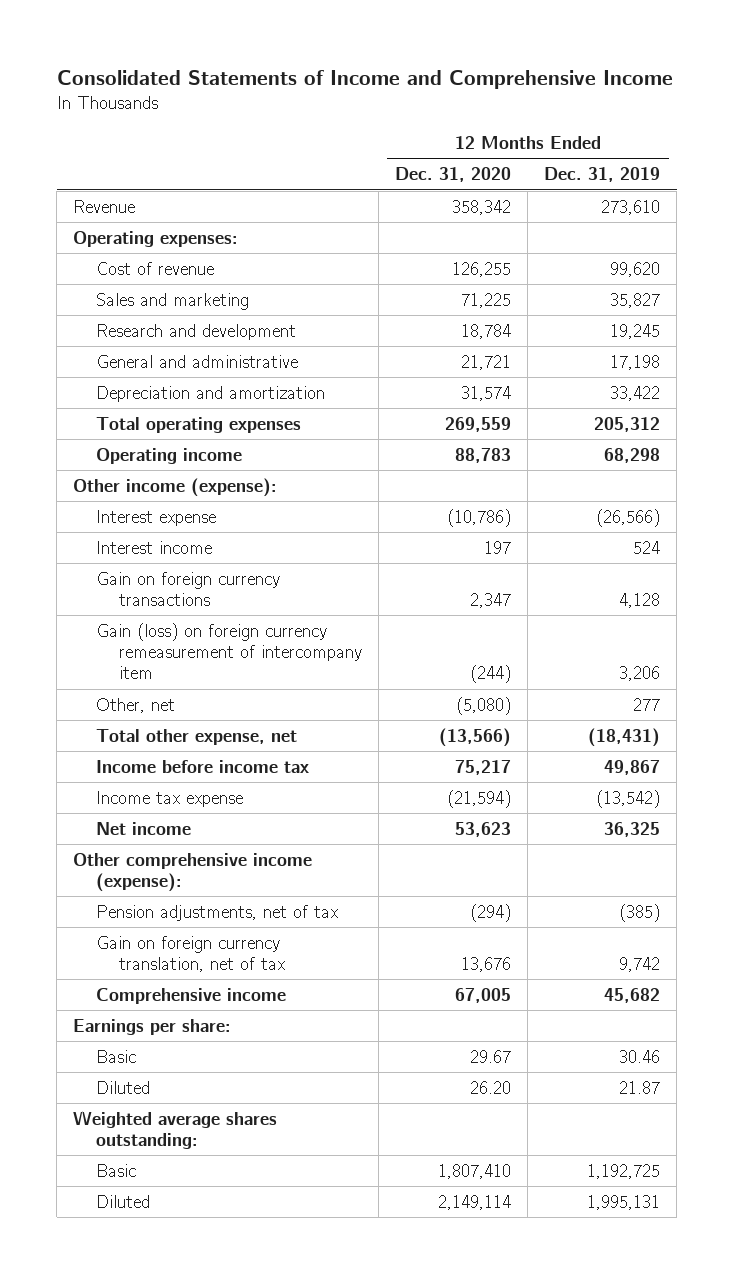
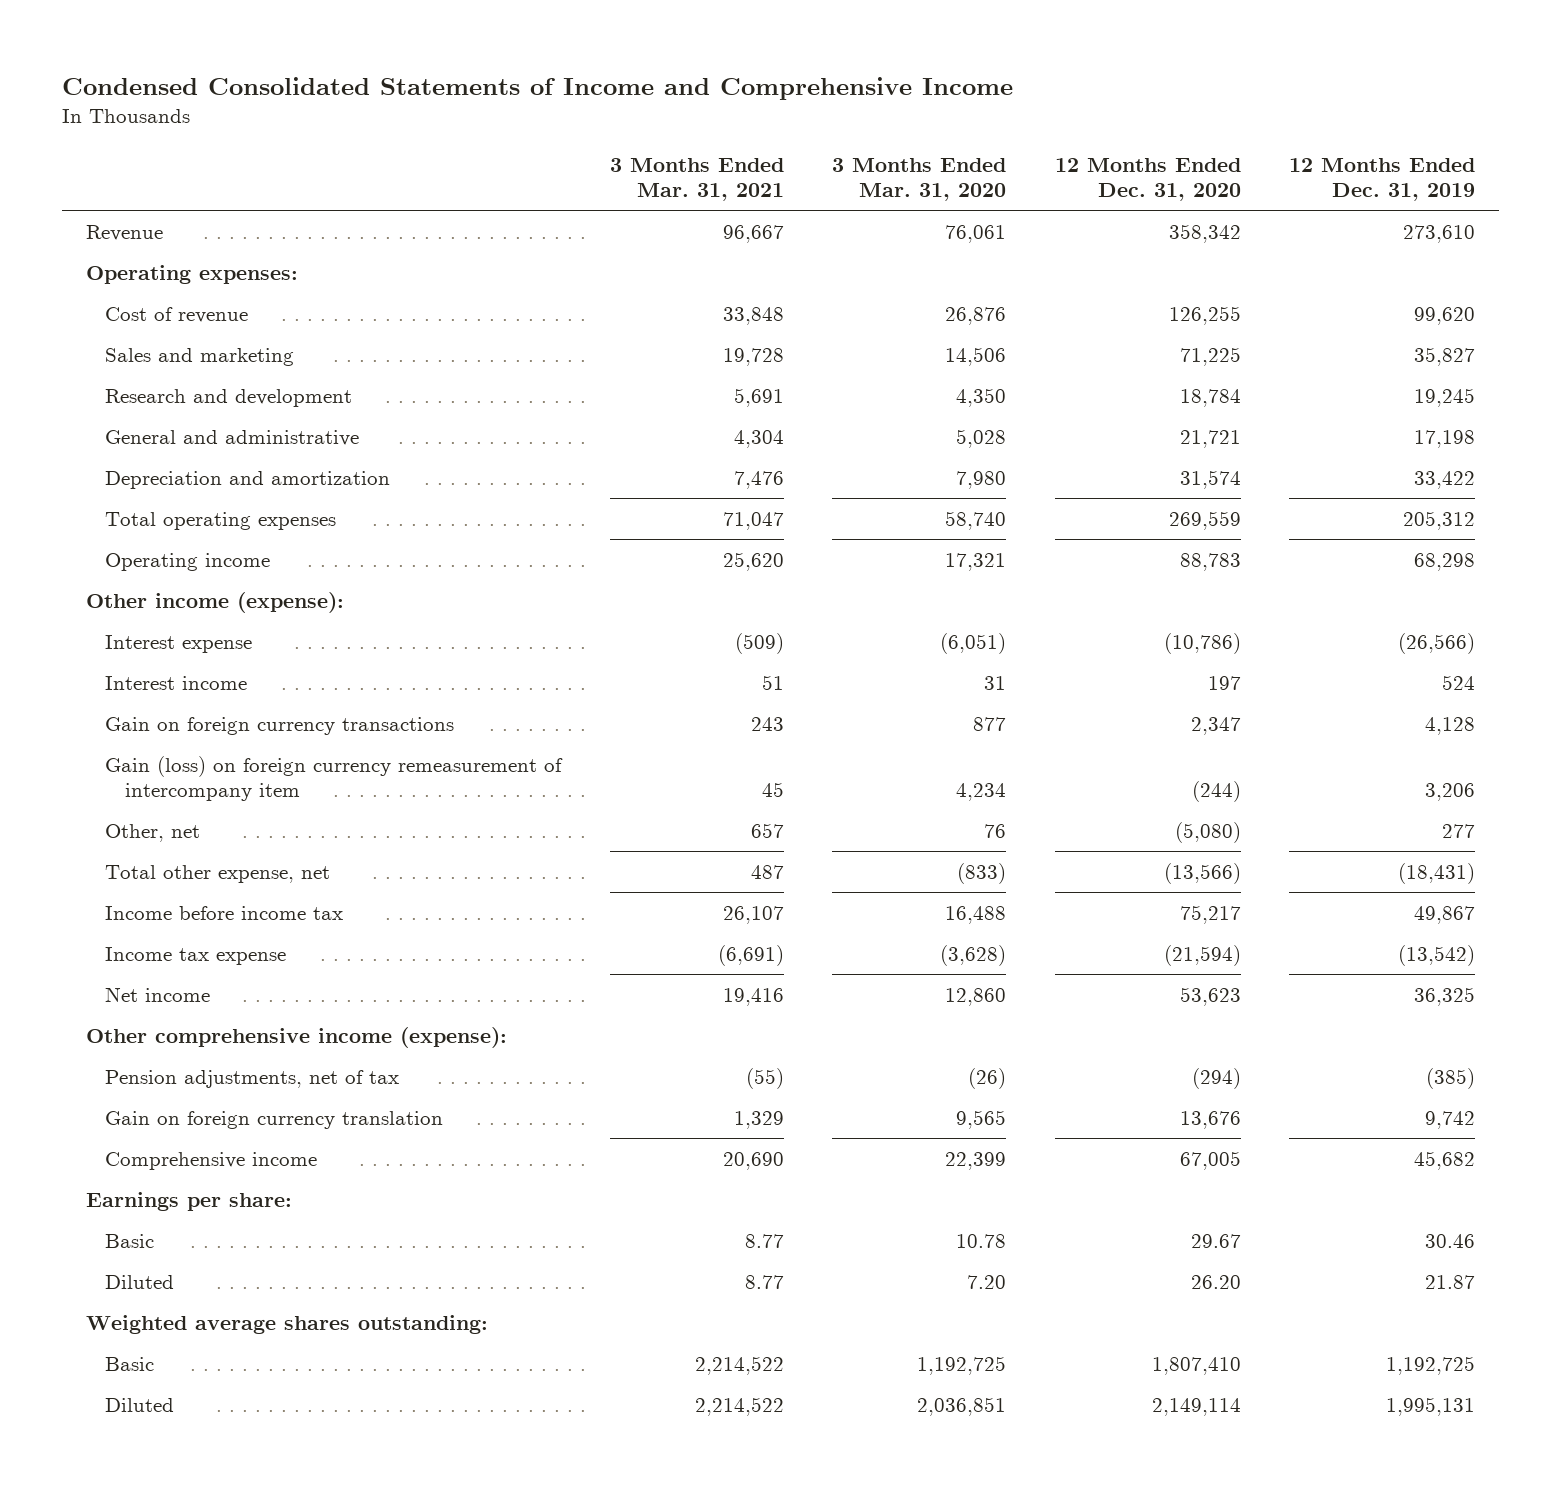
[56,69,673,89] Consolidated Statements of Income and Comprehensive Income -> [61,76,1013,100] Condensed Consolidated Statements of Income and Comprehensive Income
none -> [609,158,784,202] 3 Months Ended Mar. 31, 2021
none -> [832,158,1007,202] 3 Months Ended Mar. 31, 2020
[96,935,286,973] Gain on foreign currency translation, net of tax -> [105,1110,444,1129] Gain on foreign currency translation

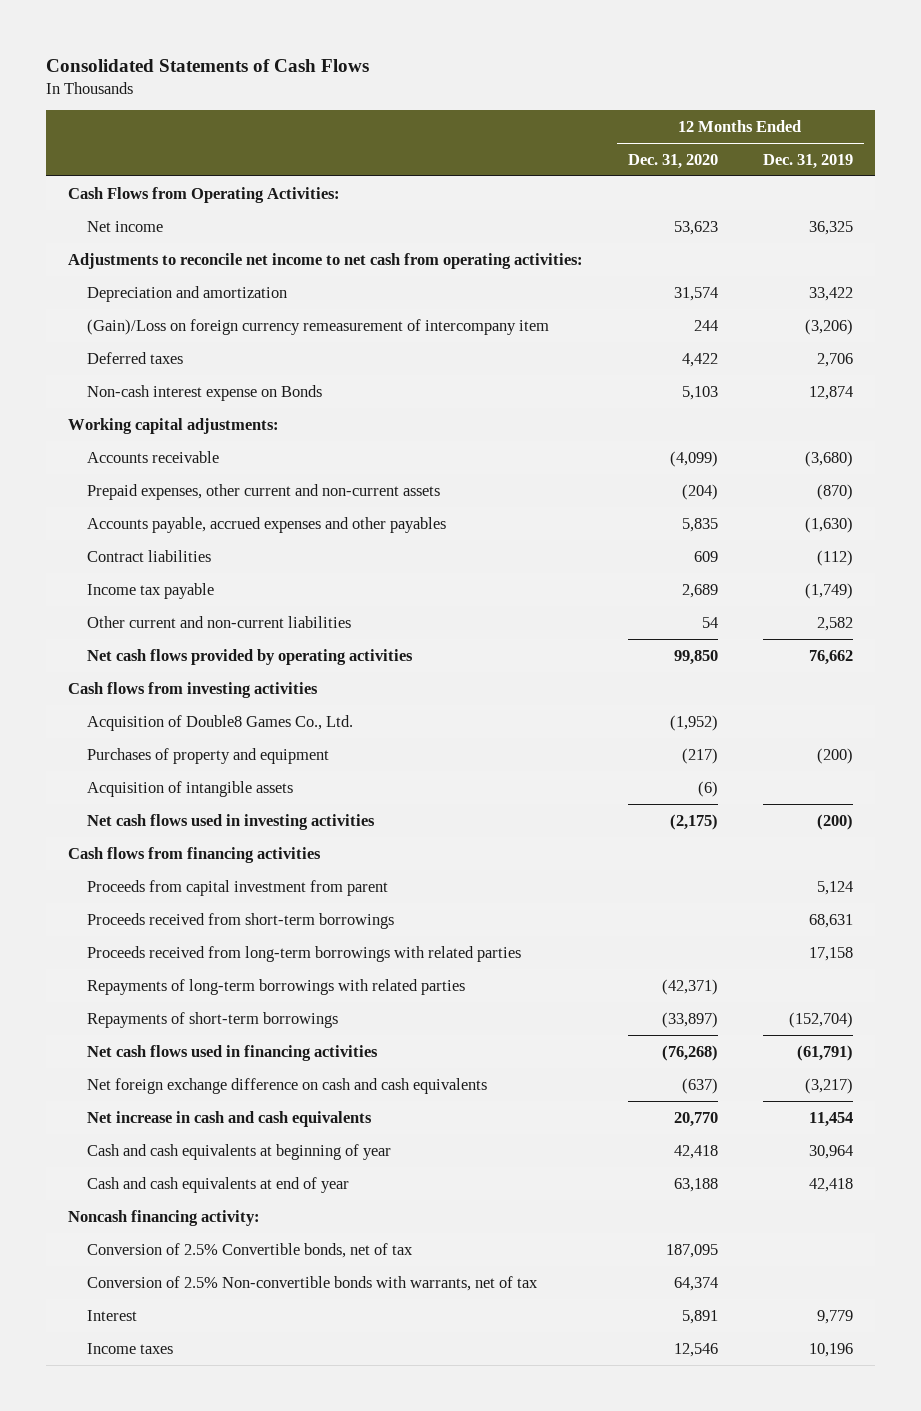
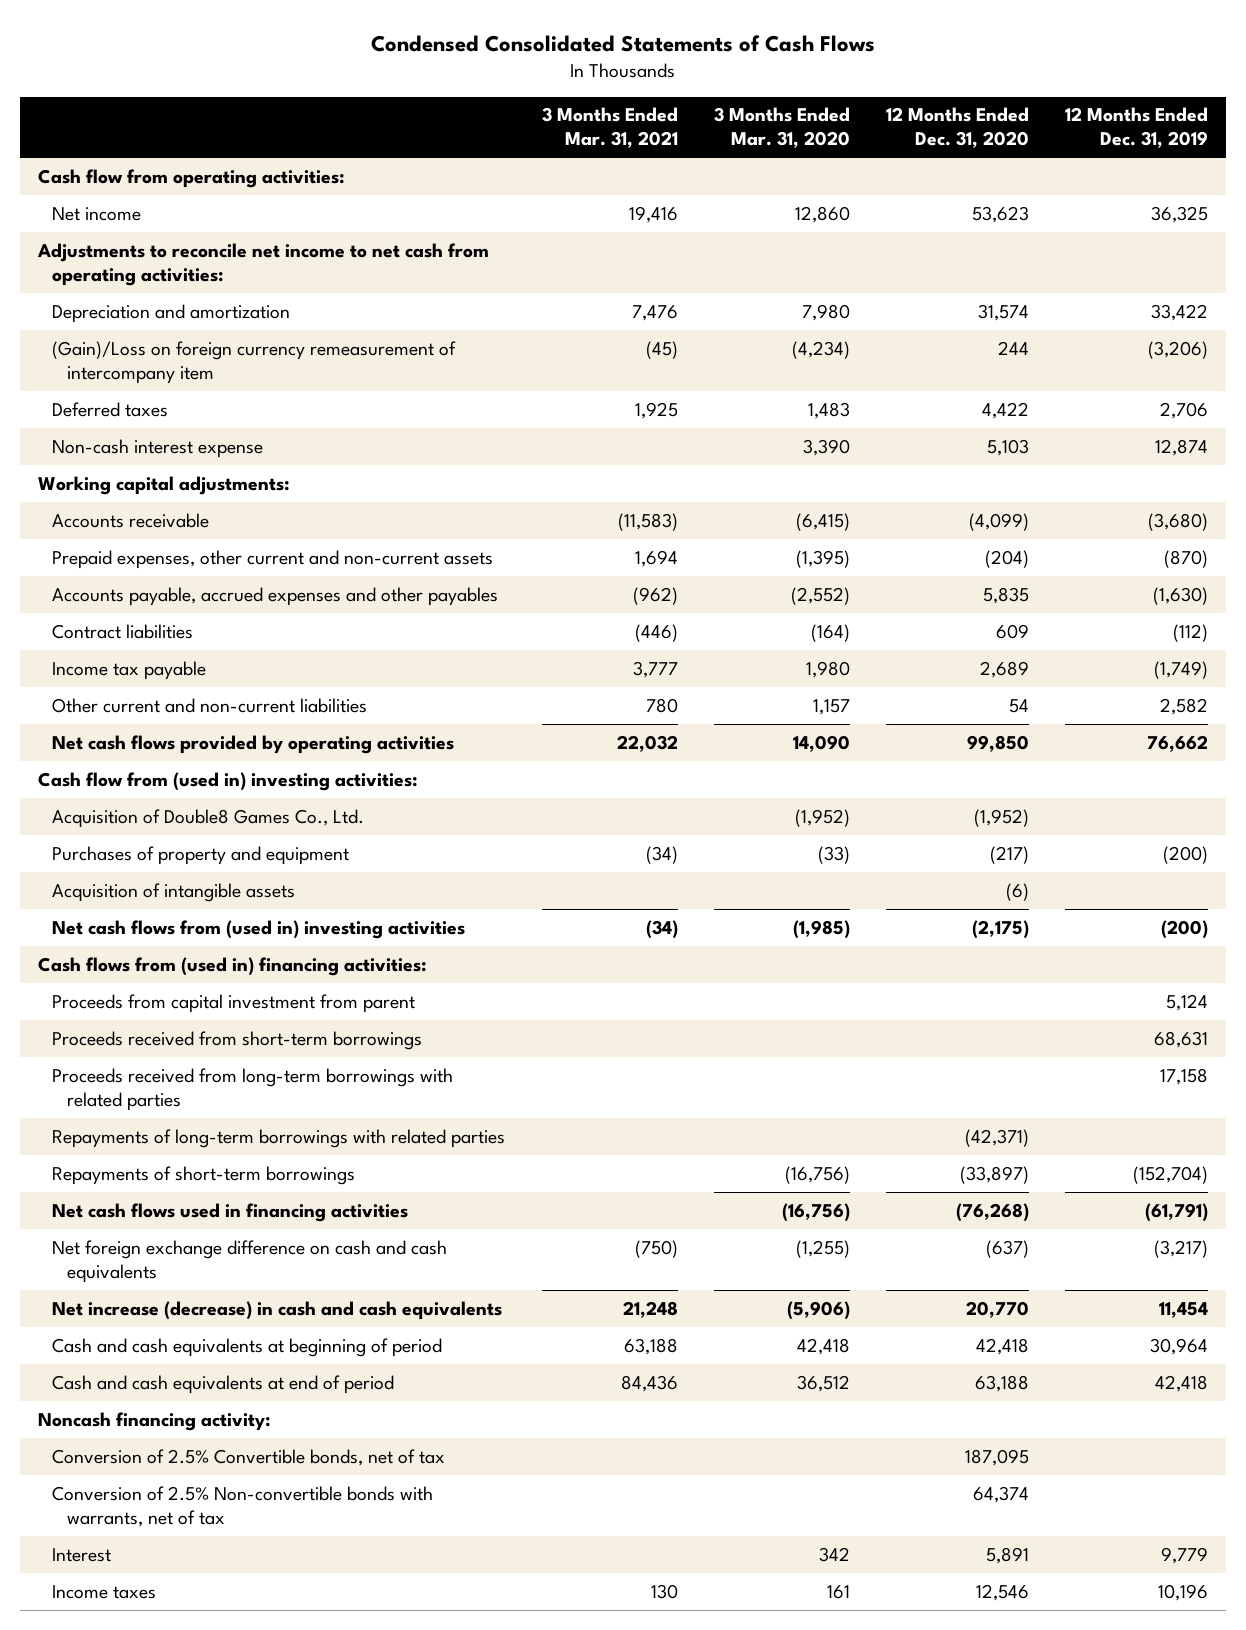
[45,58,369,72] Consolidated Statements of Cash Flows -> [371,34,876,52] Condensed Consolidated Statements of Cash Flows
none -> [541,107,678,149] 3 Months Ended Mar. 31, 2021
none -> [713,107,850,149] 3 Months Ended Mar. 31, 2020
[68,186,341,203] Cash Flows from Operating Activities: -> [38,168,346,188] Cash flow from operating activities:
[86,384,322,401] Non-cash interest expense on Bonds -> [52,438,264,458] Non-cash interest expense
[68,681,319,698] Cash flows from investing activities -> [38,771,419,791] Cash flow from (used in) investing activities:
[86,813,375,830] Net cash flows used in investing activities -> [52,919,466,939] Net cash flows from (used in) investing activities
[68,846,322,863] Cash flows from financing activities -> [38,956,428,976] Cash flows from (used in) financing activities:
[86,1110,372,1127] Net increase in cash and cash equivalents -> [52,1300,503,1320] Net increase (decrease) in cash and cash equivalents
[86,1143,391,1160] Cash and cash equivalents at beginning of year -> [52,1337,443,1357] Cash and cash equivalents at beginning of period
[86,1176,349,1193] Cash and cash equivalents at end of year -> [52,1374,395,1394] Cash and cash equivalents at end of period

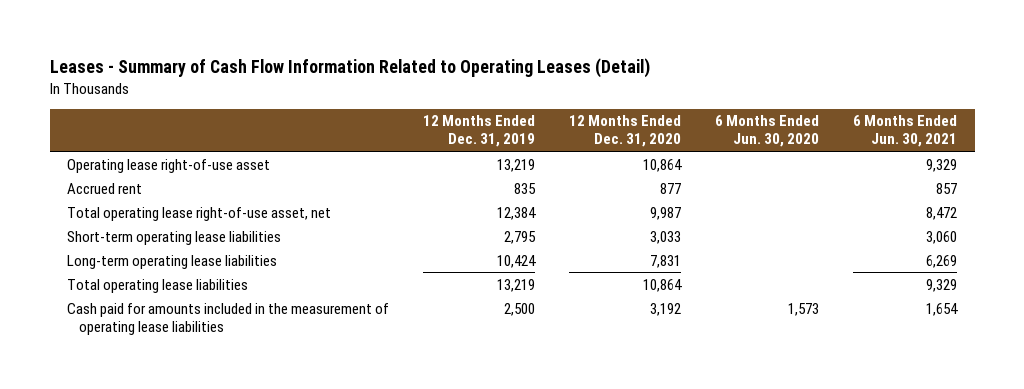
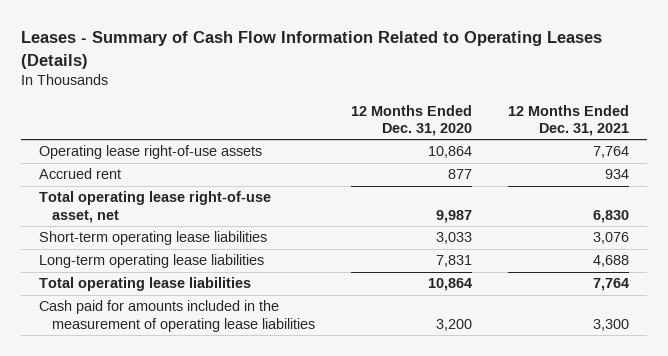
[49,58,650,79] Leases - Summary of Cash Flow Information Related to Operating Leases (Detail) -> [21,31,603,69] Leases - Summary of Cash Flow Information Related to Operating Leases (Details)
[422,115,535,148] 12 Months Ended Dec. 31, 2019 -> none
[715,115,820,148] 6 Months Ended Jun. 30, 2020 -> none
[853,115,958,148] 6 Months Ended Jun. 30, 2021 -> none
none -> [507,104,629,136] 12 Months Ended Dec. 31, 2021
[66,158,270,173] Operating lease right-of-use asset -> [39,145,263,160] Operating lease right-of-use assets
[650,302,682,316] 3,192 -> [435,318,472,331] 3,200

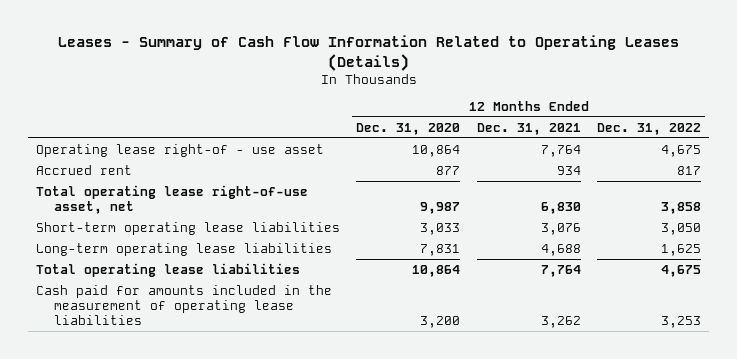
none -> [597,122,702,135] Dec. 31, 2022
[39,145,263,160] Operating lease right-of-use assets -> [35,143,324,157] Operating lease right-of - use asset
[592,318,629,331] 3,300 -> [540,316,581,329] 3,262

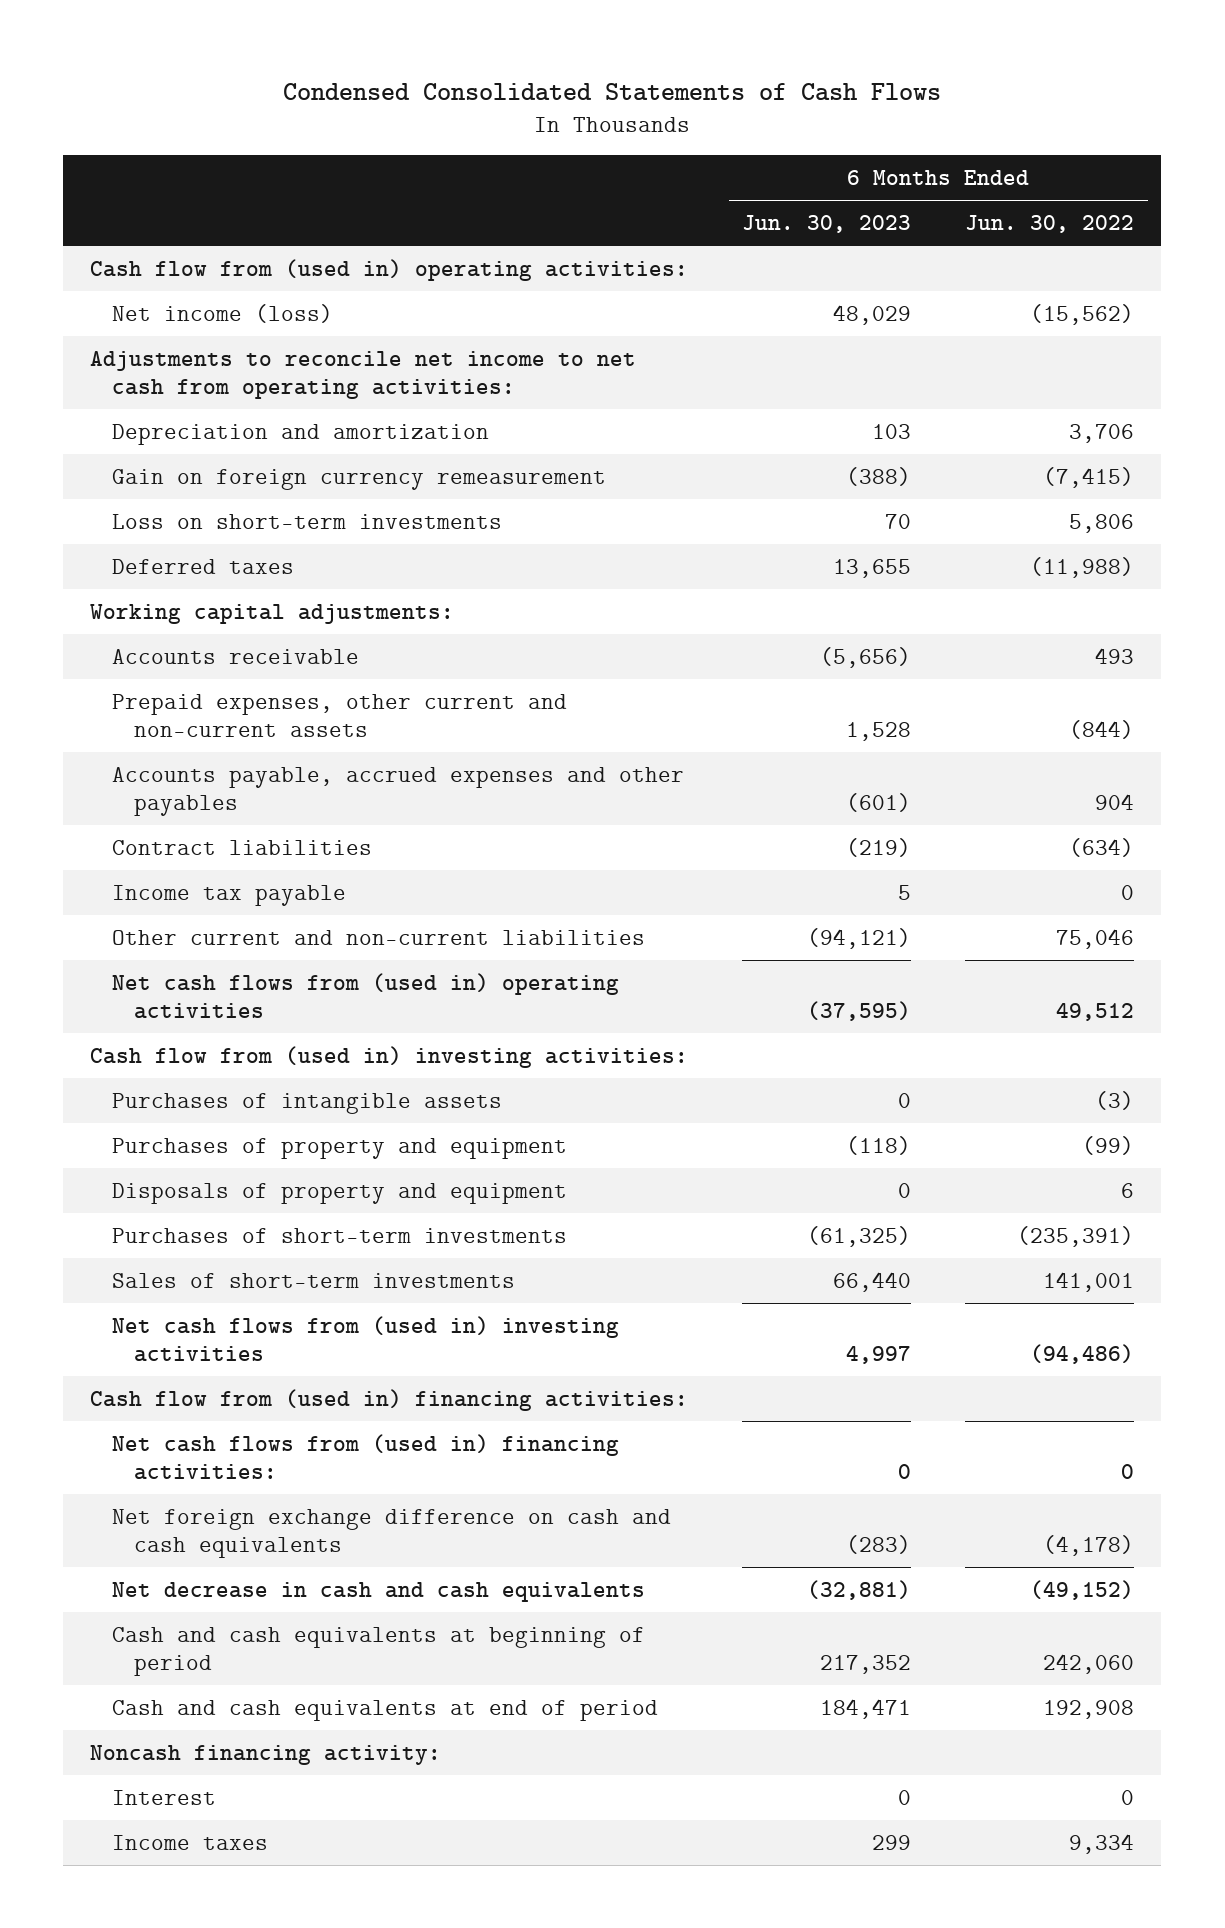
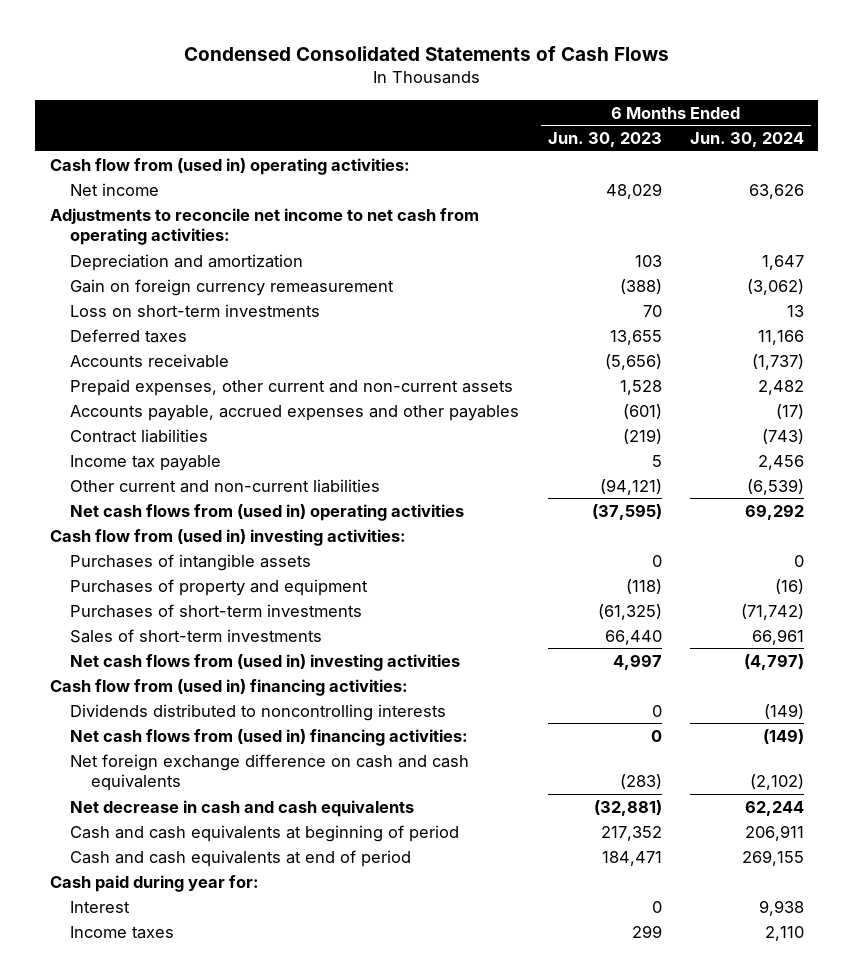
[965,214,1135,233] Jun. 30, 2022 -> none
none -> [690,132,805,148] Jun. 30, 2024
[112,303,334,323] Net income (loss) -> [70,182,160,196] Net income
[90,603,455,624] Working capital adjustments: -> none
[112,1182,568,1204] Disposals of property and equipment -> none
none -> [70,703,447,721] Dividends distributed to noncontrolling interests
[90,1744,442,1765] Noncash financing activity: -> none
none -> [49,874,259,892] Cash paid during year for:

